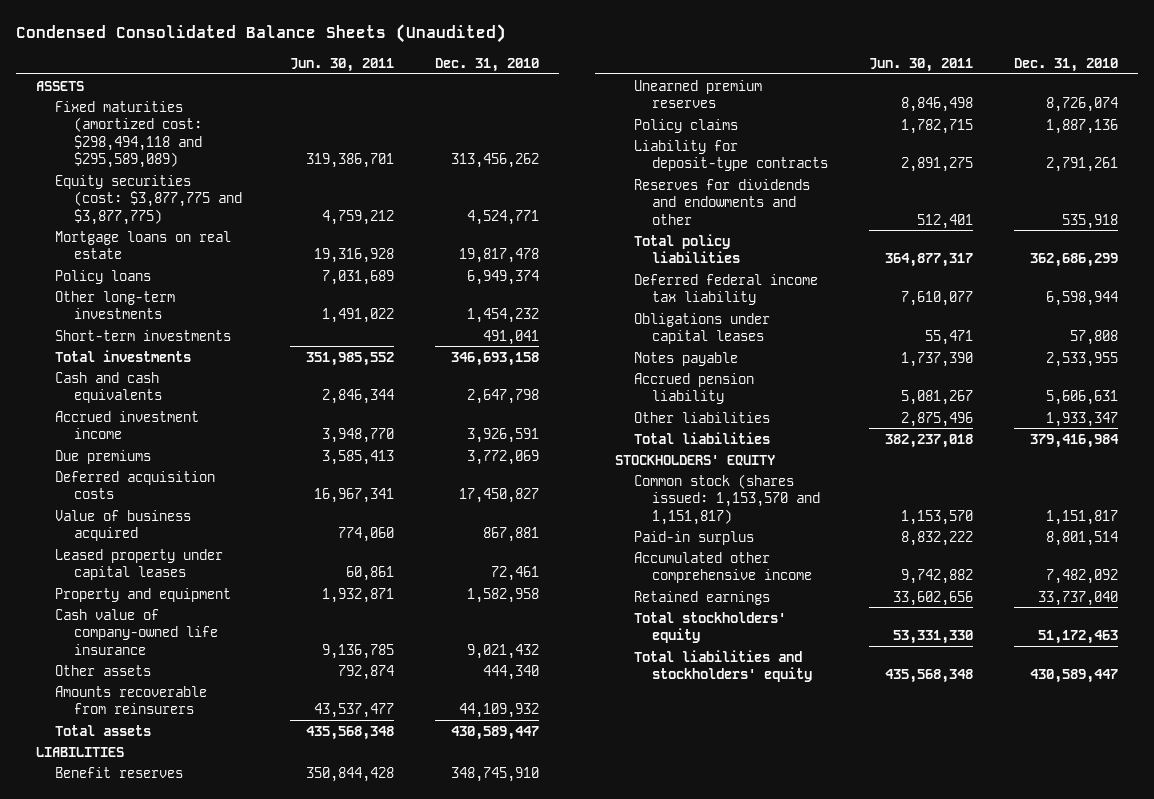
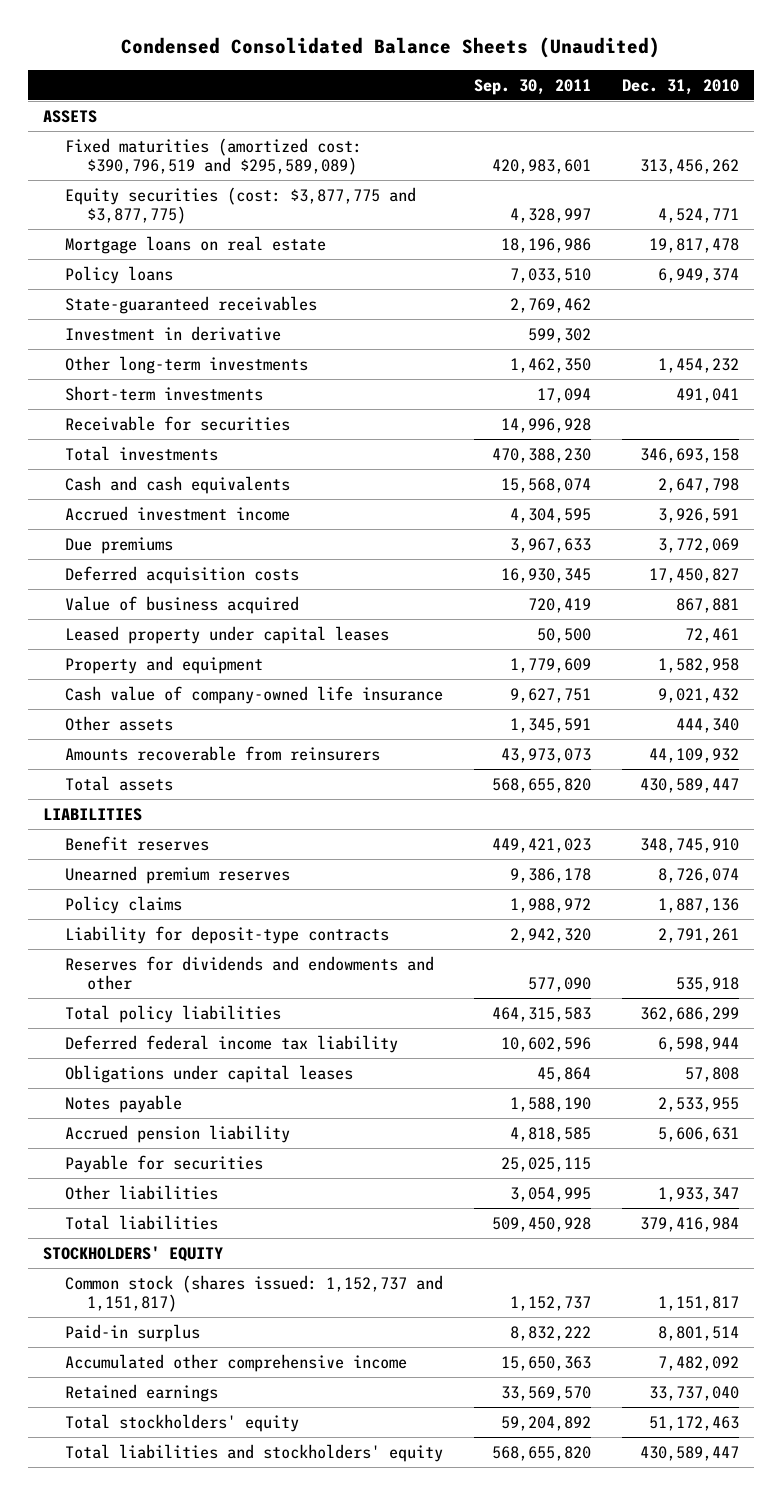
[290,57,395,72] Jun. 30, 2011 -> none
none -> [473,78,591,95] Sep. 30, 2011
[55,100,202,169] Fixed maturities (amortized cost: $298,494,118 and $295,589,089) -> [65,137,363,176] Fixed maturities (amortized cost: $390,796,519 and $295,589,089)
none -> [65,295,318,314] State-guaranteed receivables
none -> [65,325,282,341] Investment in derivative
none -> [65,415,291,431] Receivable for securities
none -> [65,1154,264,1173] Payable for securities
[633,473,821,525] Common stock (shares issued: 1,153,570 and 1,151,817) -> [65,1274,444,1313] Common stock (shares issued: 1,152,737 and 1,151,817)

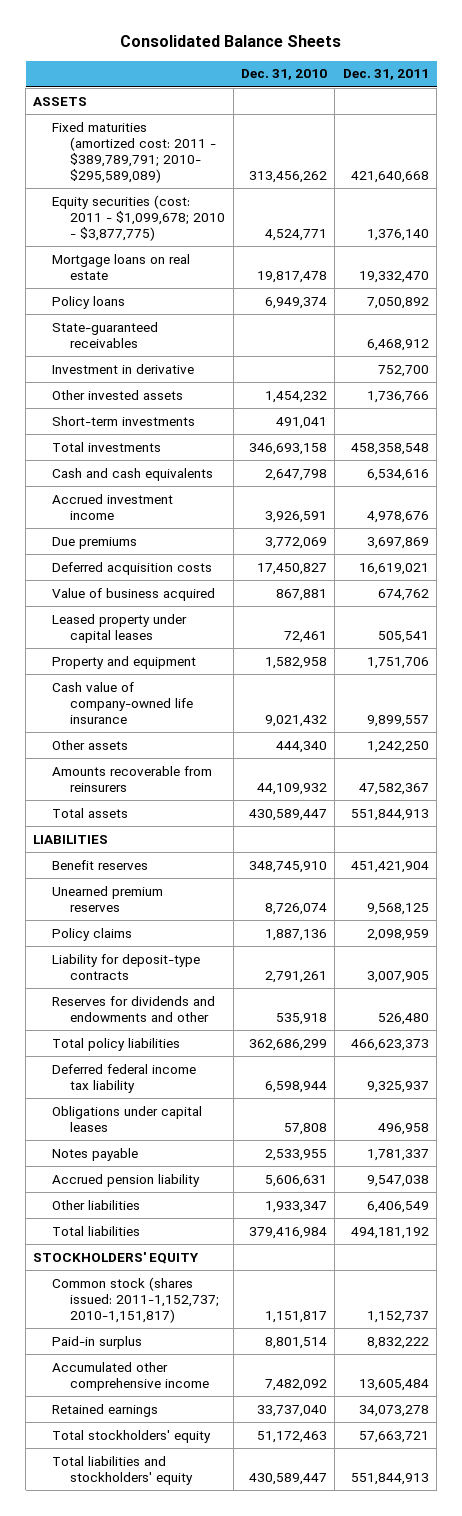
[120,37,660,59] Condensed Consolidated Balance Sheets (Unaudited) -> [120,34,342,47] Consolidated Balance Sheets
[473,78,591,95] Sep. 30, 2011 -> none
none -> [342,69,429,81] Dec. 31, 2011
[65,137,363,176] Fixed maturities (amortized cost: $390,796,519 and $295,589,089) -> [51,121,217,184] Fixed maturities (amortized cost: 2011 - $389,789,791; 2010- $295,589,089)
[65,186,417,225] Equity securities (cost: $3,877,775 and $3,877,775) -> [51,194,226,241] Equity securities (cost: 2011 - $1,099,678; 2010 - $3,877,775)
[65,355,309,374] Other long-term investments -> [51,389,183,400] Other invested assets
[65,415,291,431] Receivable for securities -> none
[65,1154,264,1173] Payable for securities -> none
[65,1274,444,1313] Common stock (shares issued: 1,152,737 and 1,151,817) -> [51,1276,220,1323] Common stock (shares issued: 2011-1,152,737; 2010-1,151,817)

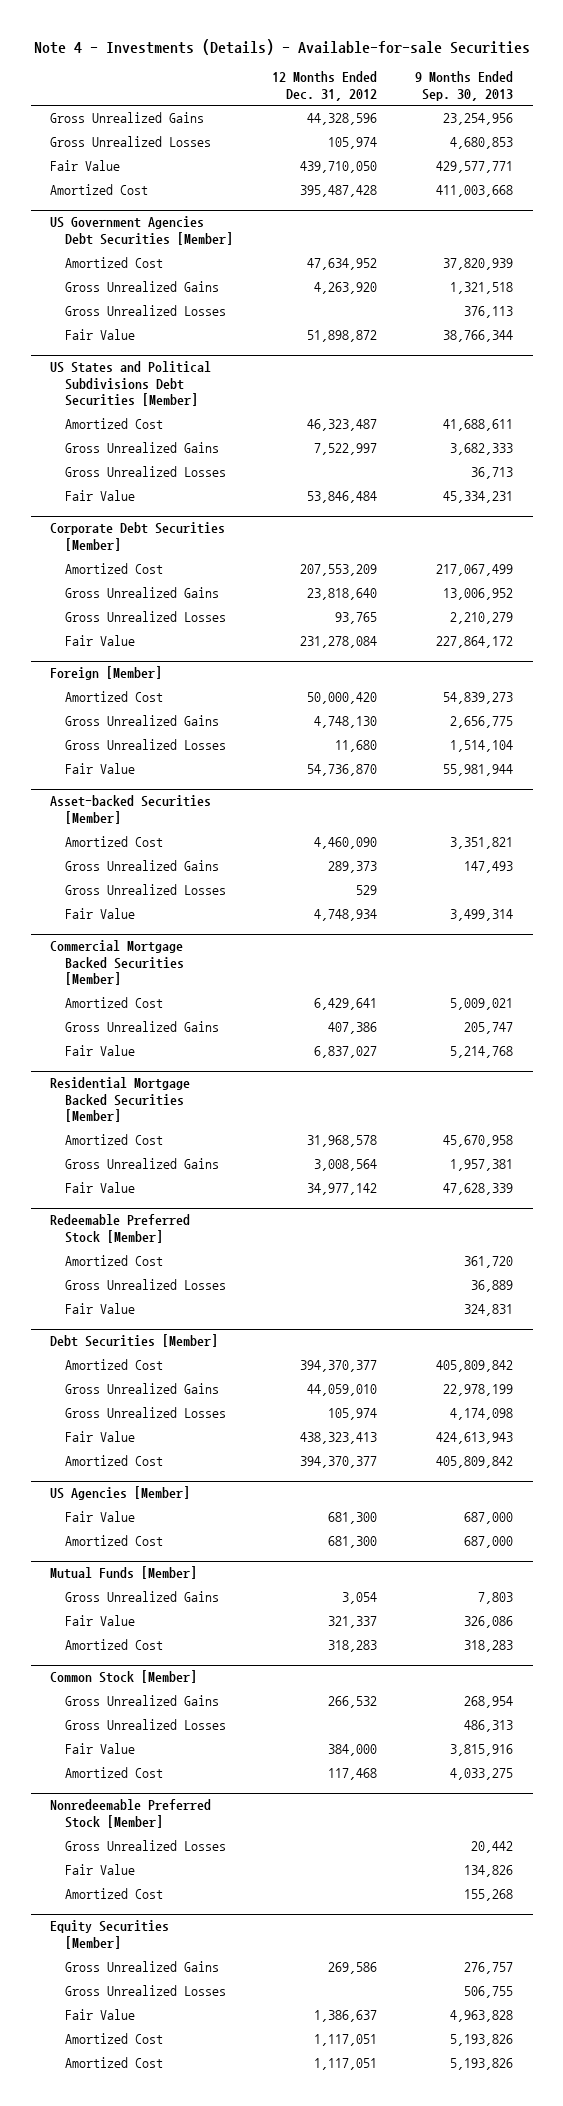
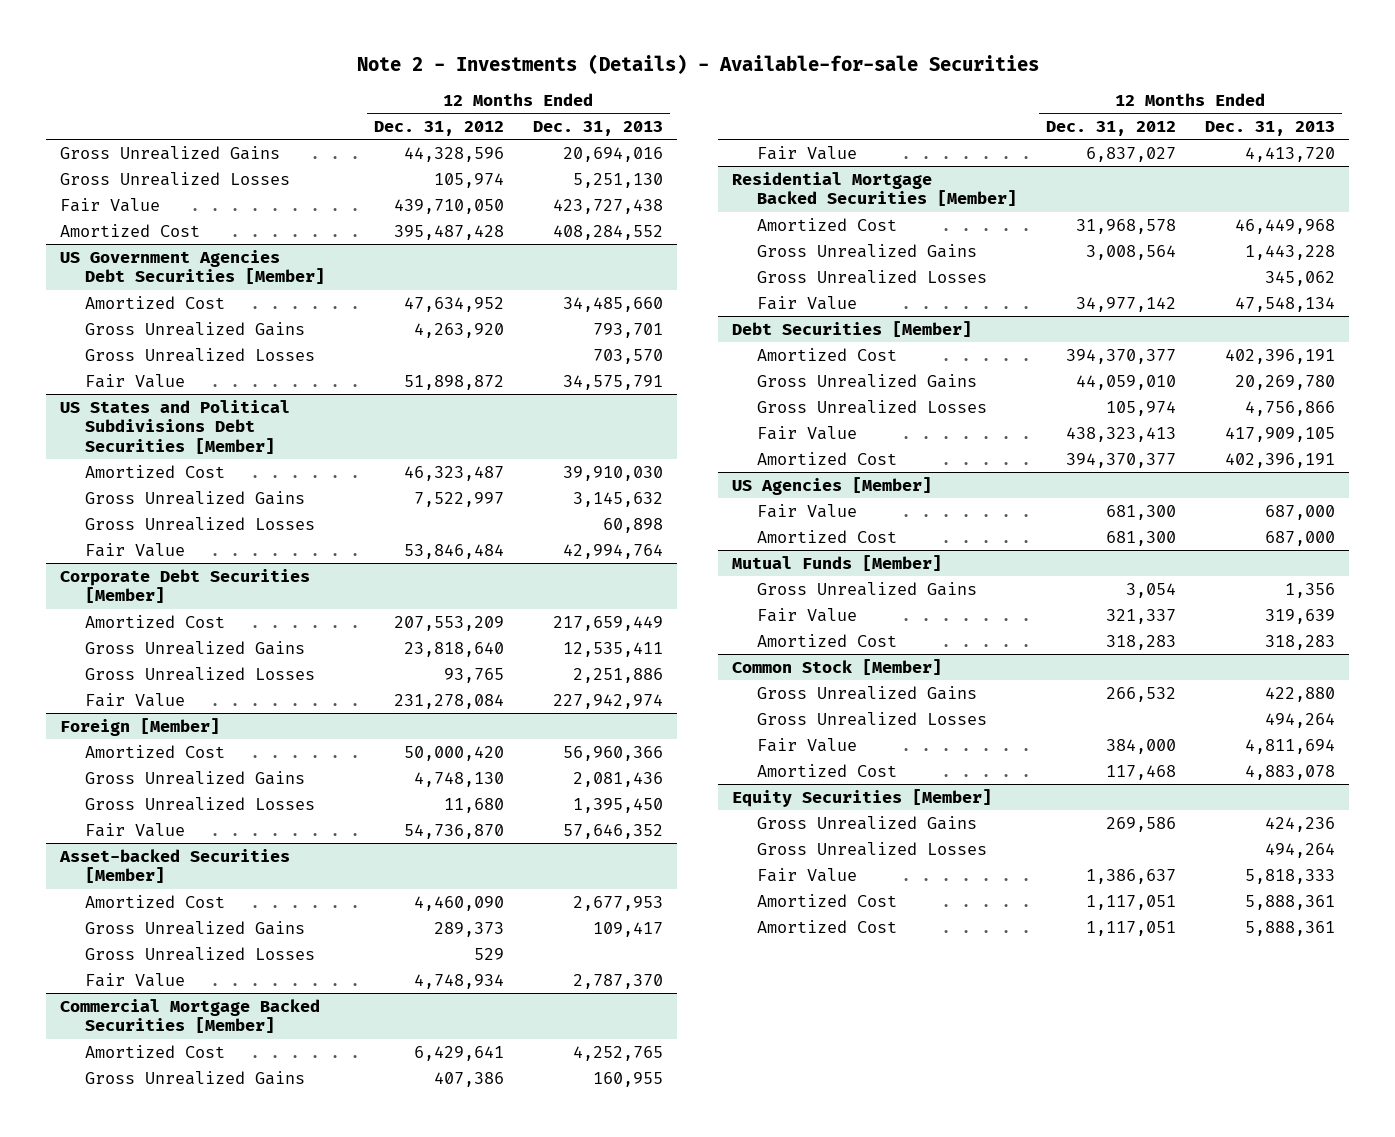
[33,38,530,55] Note 4 - Investments (Details) - Available-for-sale Securities -> [356,54,1039,75] Note 2 - Investments (Details) - Available-for-sale Securities
[415,71,514,101] 9 Months Ended Sep. 30, 2013 -> none
none -> [532,121,663,137] Dec. 31, 2013
[50,1214,191,1243] Redeemable Preferred Stock [Member] -> none
[65,1255,164,1267] Amortized Cost -> none
[65,1303,136,1315] Fair Value -> none
[65,1182,136,1194] Fair Value -> [756,295,857,310] Fair Value
[50,1799,212,1828] Nonredeemable Preferred Stock [Member] -> none
[65,1840,227,1852] Gross Unrealized Losses -> none
[65,1864,136,1876] Fair Value -> none
[65,1888,164,1900] Amortized Cost -> none

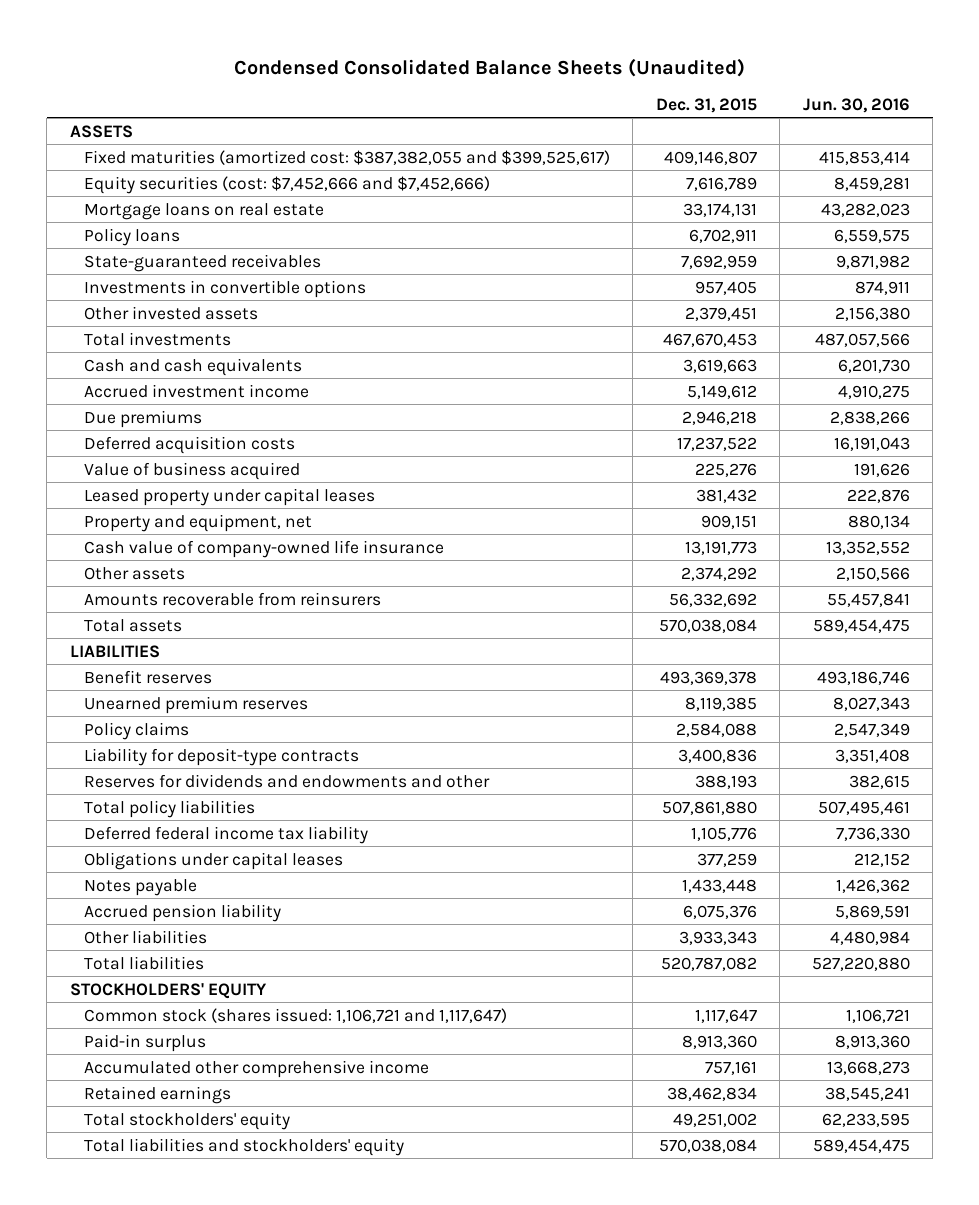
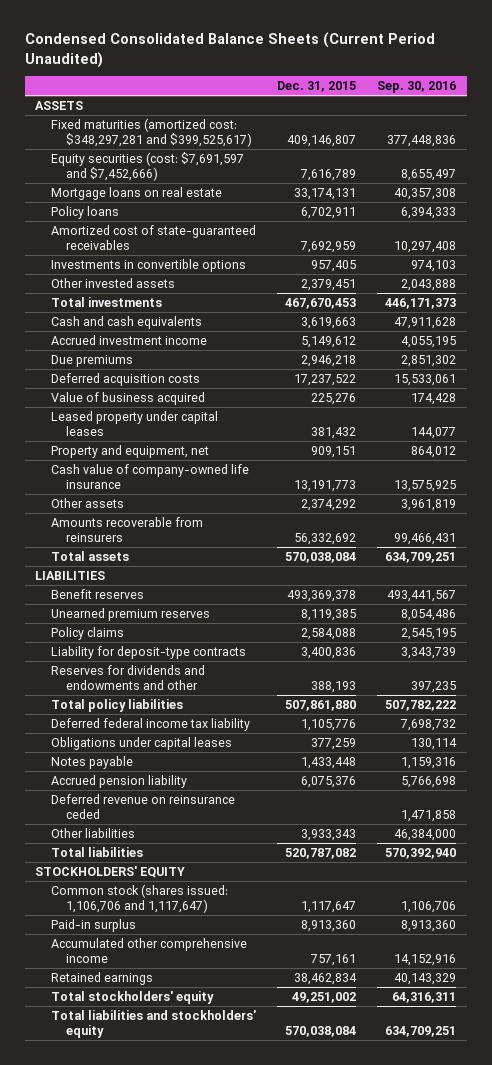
[233,57,745,77] Condensed Consolidated Balance Sheets (Unaudited) -> [24,32,435,68] Condensed Consolidated Balance Sheets (Current Period Unaudited)
[802,97,910,113] Jun. 30, 2016 -> none
none -> [377,81,457,94] Sep. 30, 2016
[83,149,610,165] Fixed maturities (amortized cost: $387,382,055 and $399,525,617) -> [50,117,253,147] Fixed maturities (amortized cost: $348,297,281 and $399,525,617)
[83,175,490,194] Equity securities (cost: $7,452,666 and $7,452,666) -> [50,151,244,181] Equity securities (cost: $7,691,597 and $7,452,666)
[83,253,321,272] State-guaranteed receivables -> [50,224,256,250] Amortized cost of state-guaranteed receivables
none -> [50,793,235,819] Deferred revenue on reinsurance ceded
[83,1007,507,1023] Common stock (shares issued: 1,106,721 and 1,117,647) -> [50,883,228,913] Common stock (shares issued: 1,106,706 and 1,117,647)

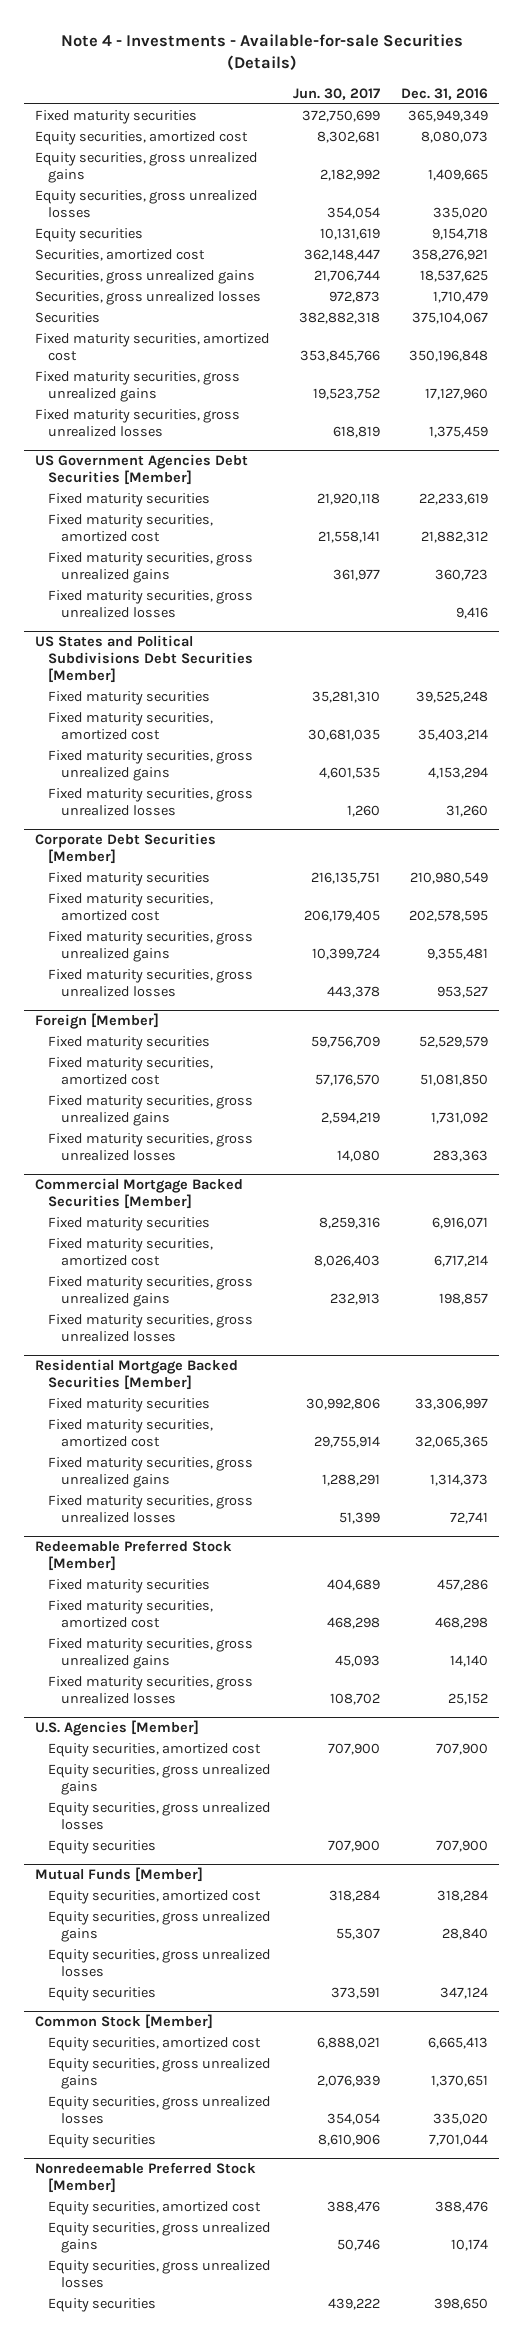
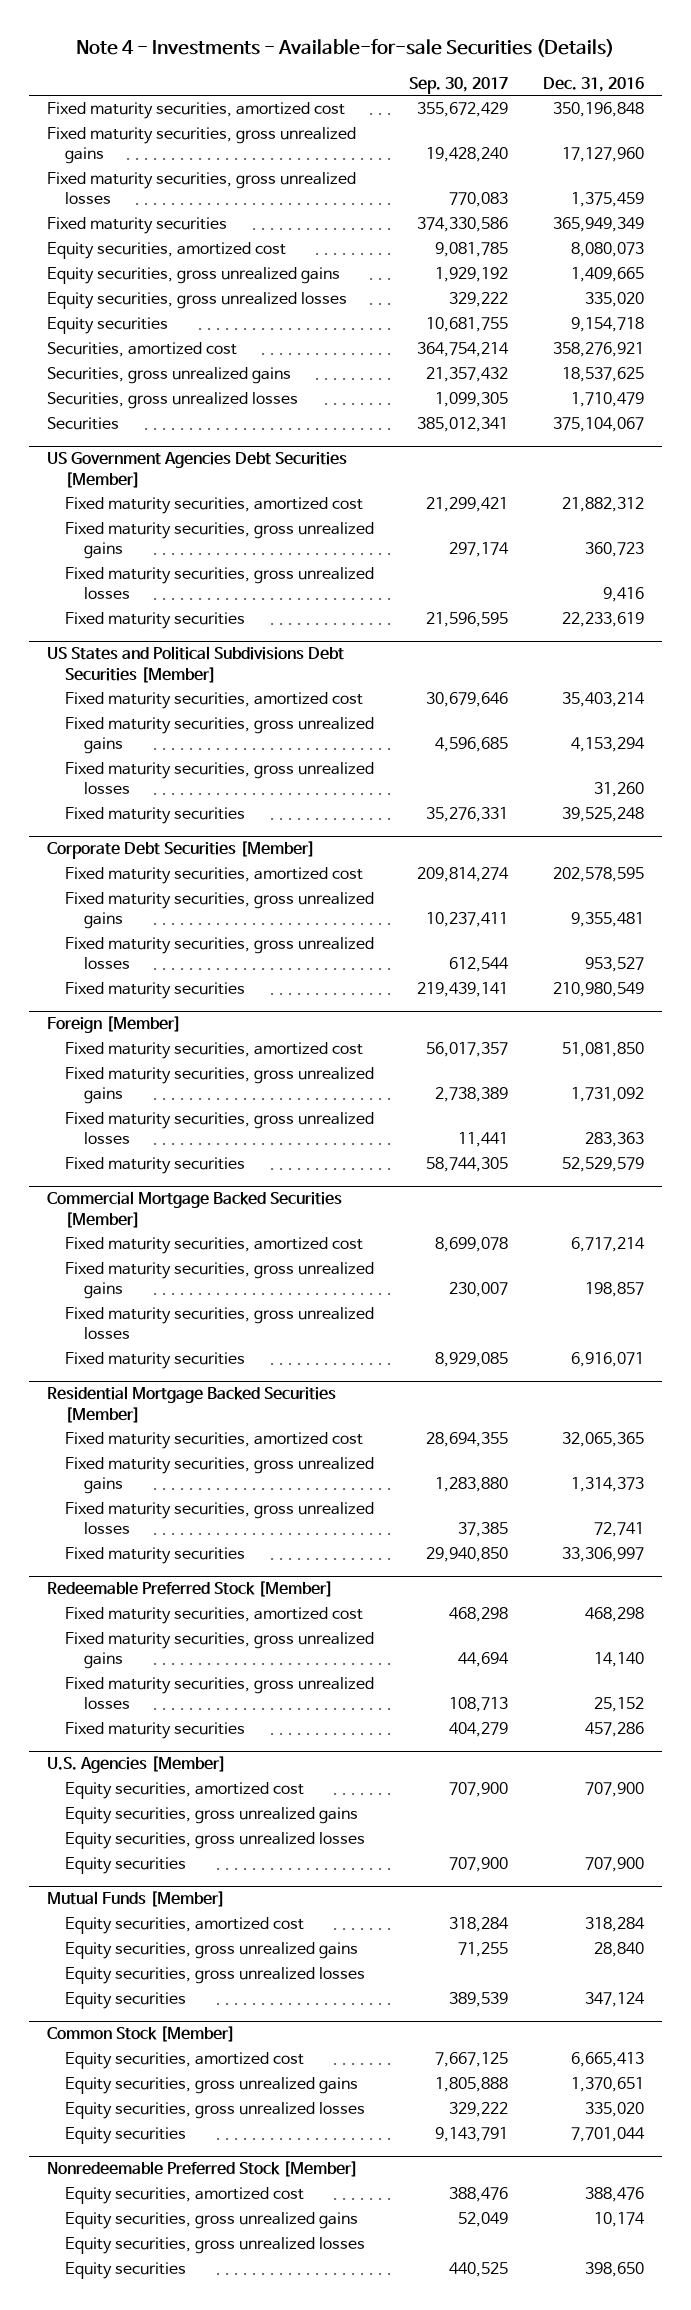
[292,87,380,100] Jun. 30, 2017 -> none
none -> [409,76,509,94] Sep. 30, 2017
[34,333,270,361] Fixed maturity securities, amortized cost -> [46,102,345,120] Fixed maturity securities, amortized cost
[34,371,240,402] Fixed maturity securities, gross unrealized gains -> [46,127,356,165] Fixed maturity securities, gross unrealized gains
[34,409,240,437] Fixed maturity securities, gross unrealized losses -> [46,172,356,205] Fixed maturity securities, gross unrealized losses
[47,493,210,508] Fixed maturity securities -> [65,612,246,630] Fixed maturity securities
[47,691,210,706] Fixed maturity securities -> [65,807,246,825] Fixed maturity securities
[47,872,210,887] Fixed maturity securities -> [65,982,246,1000] Fixed maturity securities
[47,1036,210,1051] Fixed maturity securities -> [65,1157,246,1175] Fixed maturity securities
[47,1217,210,1232] Fixed maturity securities -> [65,1352,246,1370] Fixed maturity securities
[47,1398,210,1413] Fixed maturity securities -> [65,1547,246,1565] Fixed maturity securities
[47,1579,210,1594] Fixed maturity securities -> [65,1722,246,1740] Fixed maturity securities

